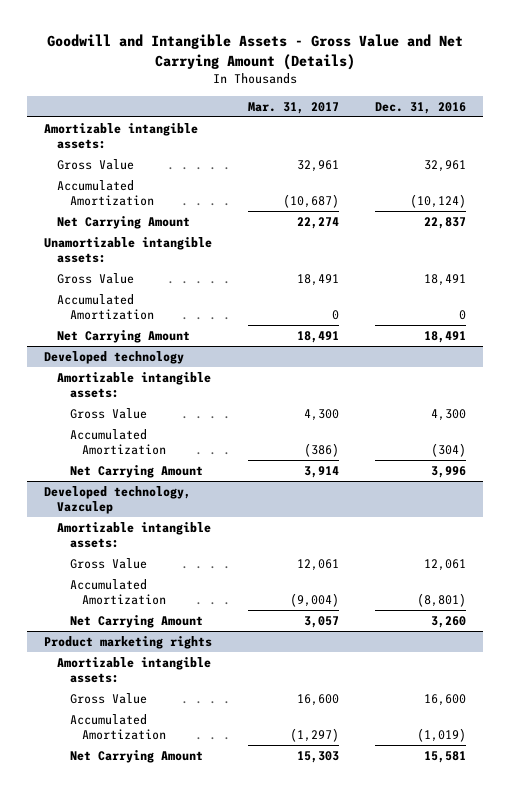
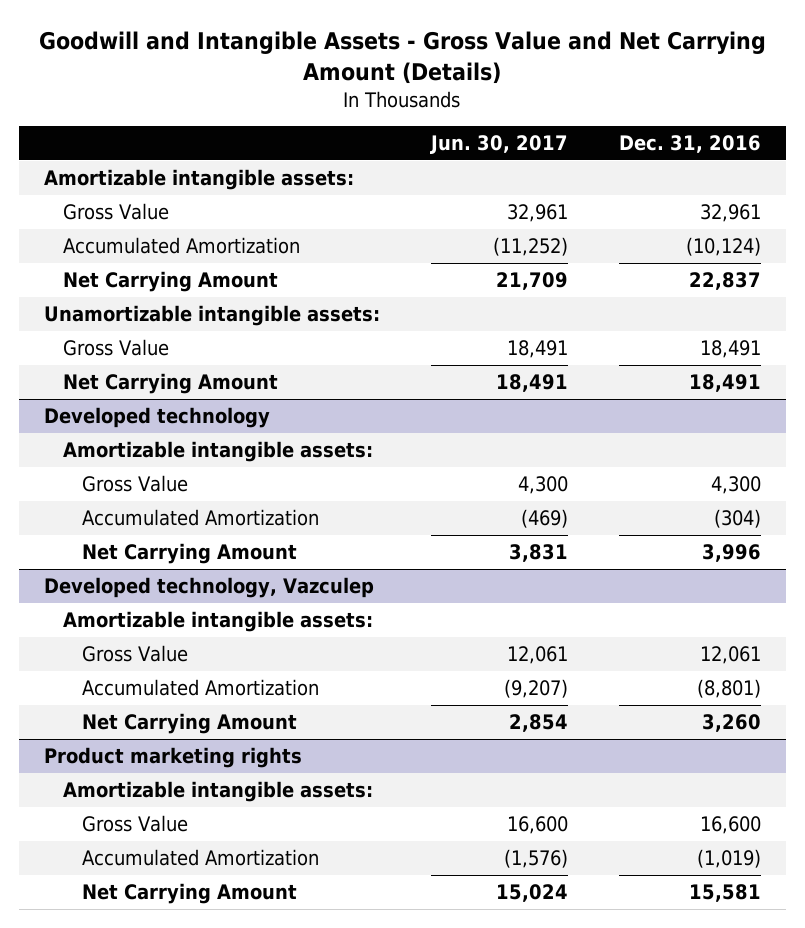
[248,101,340,114] Mar. 31, 2017 -> none
none -> [429,135,568,155] Jun. 30, 2017
[57,293,154,320] Accumulated Amortization -> none

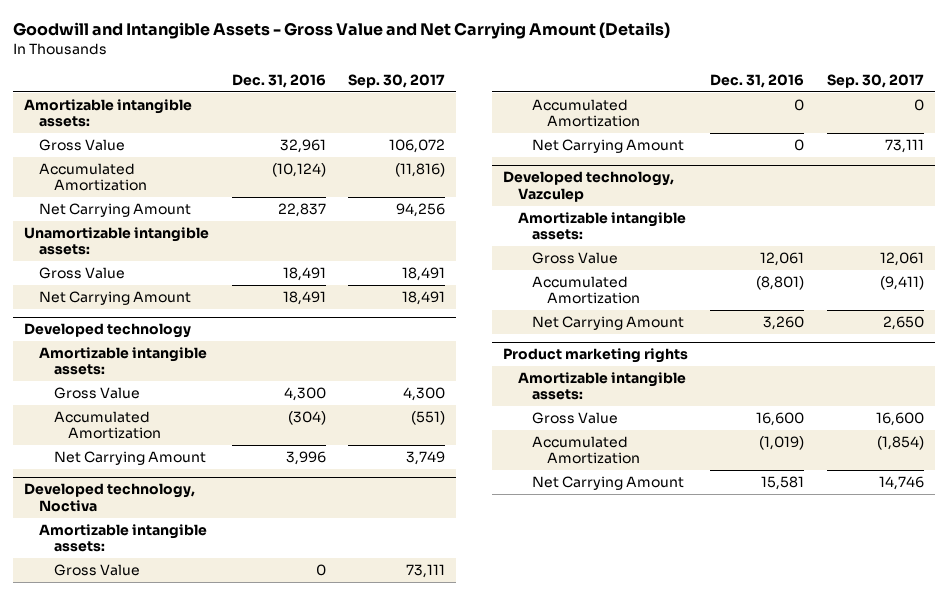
[429,135,568,155] Jun. 30, 2017 -> none
none -> [348,73,446,88] Sep. 30, 2017
none -> [24,483,196,512] Developed technology, Noctiva
none -> [38,524,207,553] Amortizable intangible assets:
none -> [53,564,140,577] Gross Value
none -> [532,99,641,128] Accumulated Amortization
none -> [532,139,685,154] Net Carrying Amount

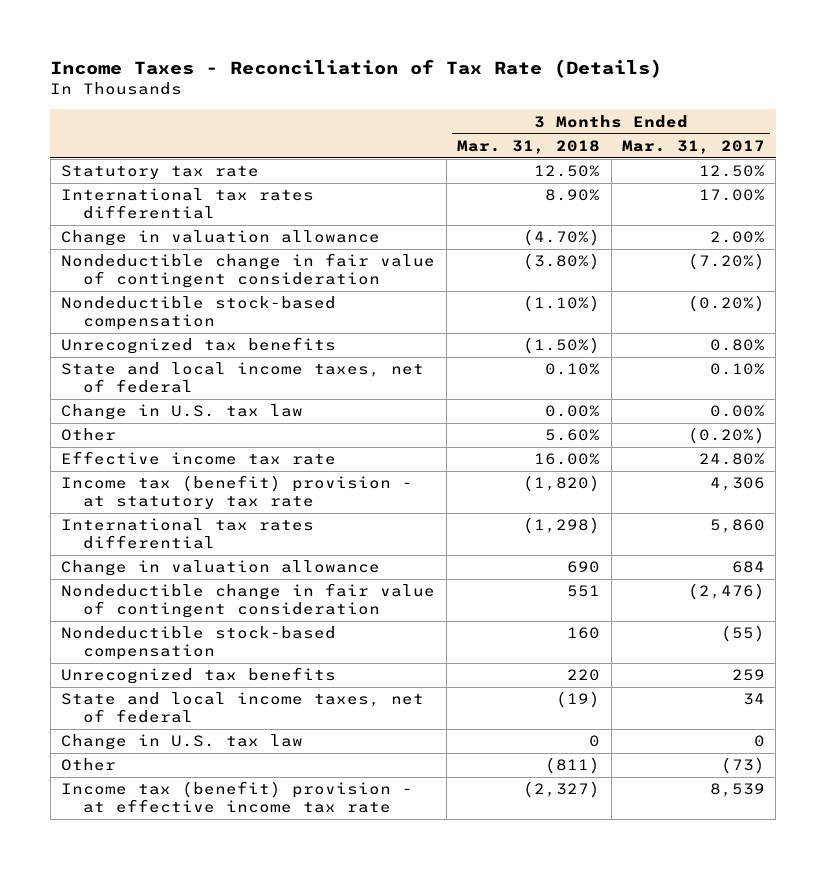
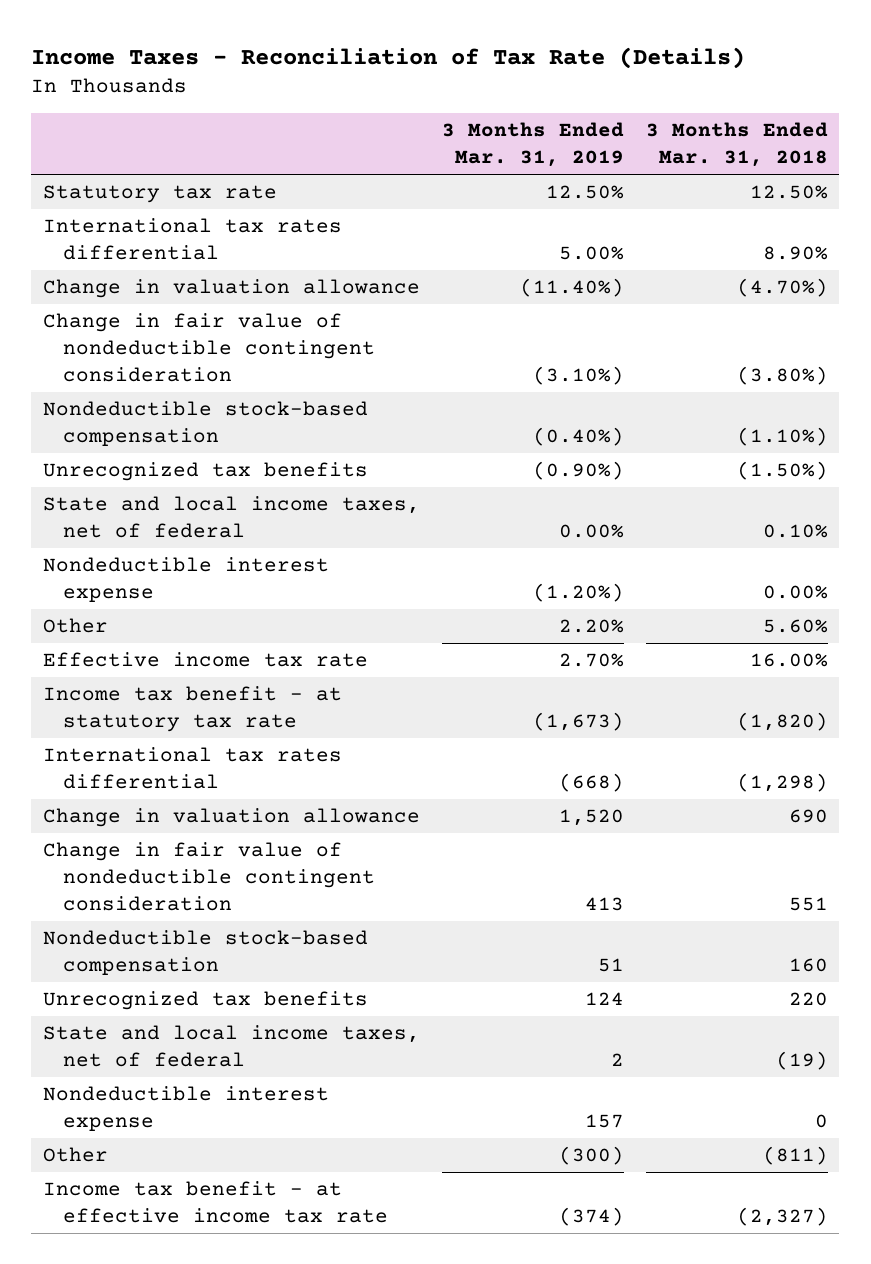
[621,139,765,154] Mar. 31, 2017 -> none
none -> [441,122,624,168] 3 Months Ended Mar. 31, 2019
[61,253,436,289] Nondeductible change in fair value of contingent consideration -> [42,313,376,382] Change in fair value of nondeductible contingent consideration
[61,404,304,421] Change in U.S. tax law -> none
none -> [42,557,329,602] Nondeductible interest expense
[61,475,414,510] Income tax (benefit) provision - at statutory tax rate -> [42,686,342,732] Income tax benefit - at statutory tax rate
[61,583,436,619] Nondeductible change in fair value of contingent consideration -> [42,842,376,911] Change in fair value of nondeductible contingent consideration
[61,734,304,751] Change in U.S. tax law -> none
none -> [42,1086,329,1131] Nondeductible interest expense
[61,781,414,814] Income tax (benefit) provision - at effective income tax rate -> [42,1181,389,1223] Income tax benefit - at effective income tax rate

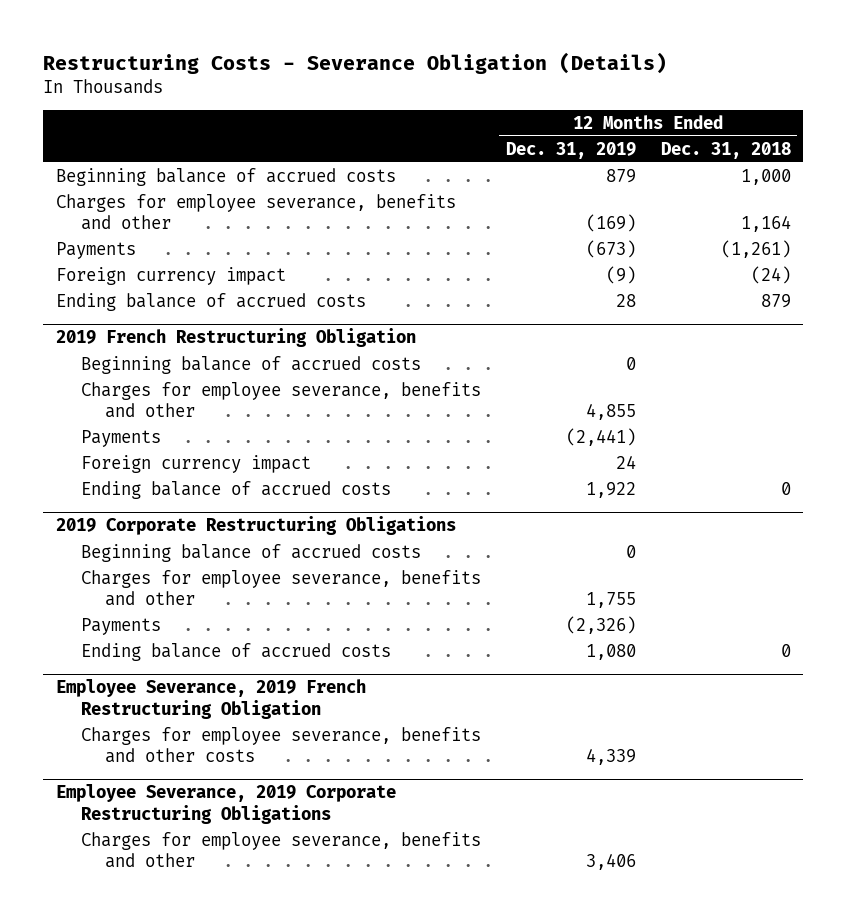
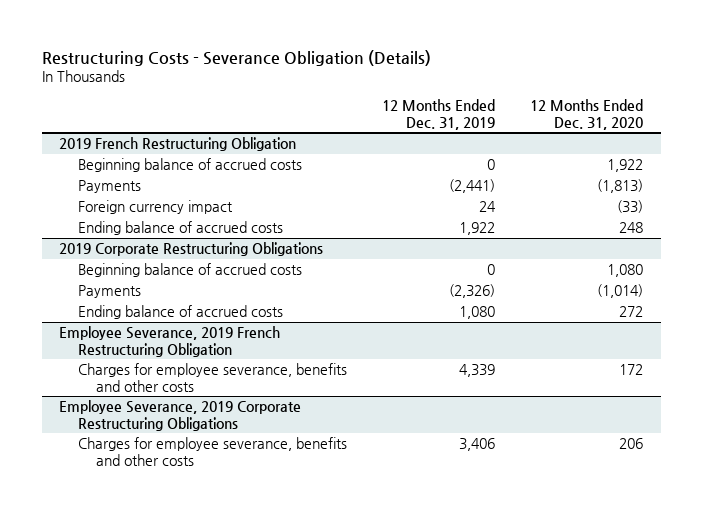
[660,141,791,159] Dec. 31, 2018 -> none
none -> [530,99,644,130] 12 Months Ended Dec. 31, 2020
[55,167,396,186] Beginning balance of accrued costs -> none
[55,193,456,231] Charges for employee severance, benefits and other -> none
[55,241,136,259] Payments -> none
[55,266,286,285] Foreign currency impact -> none
[55,292,366,311] Ending balance of accrued costs -> none
[80,381,481,419] Charges for employee severance, benefits and other -> none
[80,569,481,607] Charges for employee severance, benefits and other -> none
[80,831,481,869] Charges for employee severance, benefits and other -> [77,437,347,466] Charges for employee severance, benefits and other costs

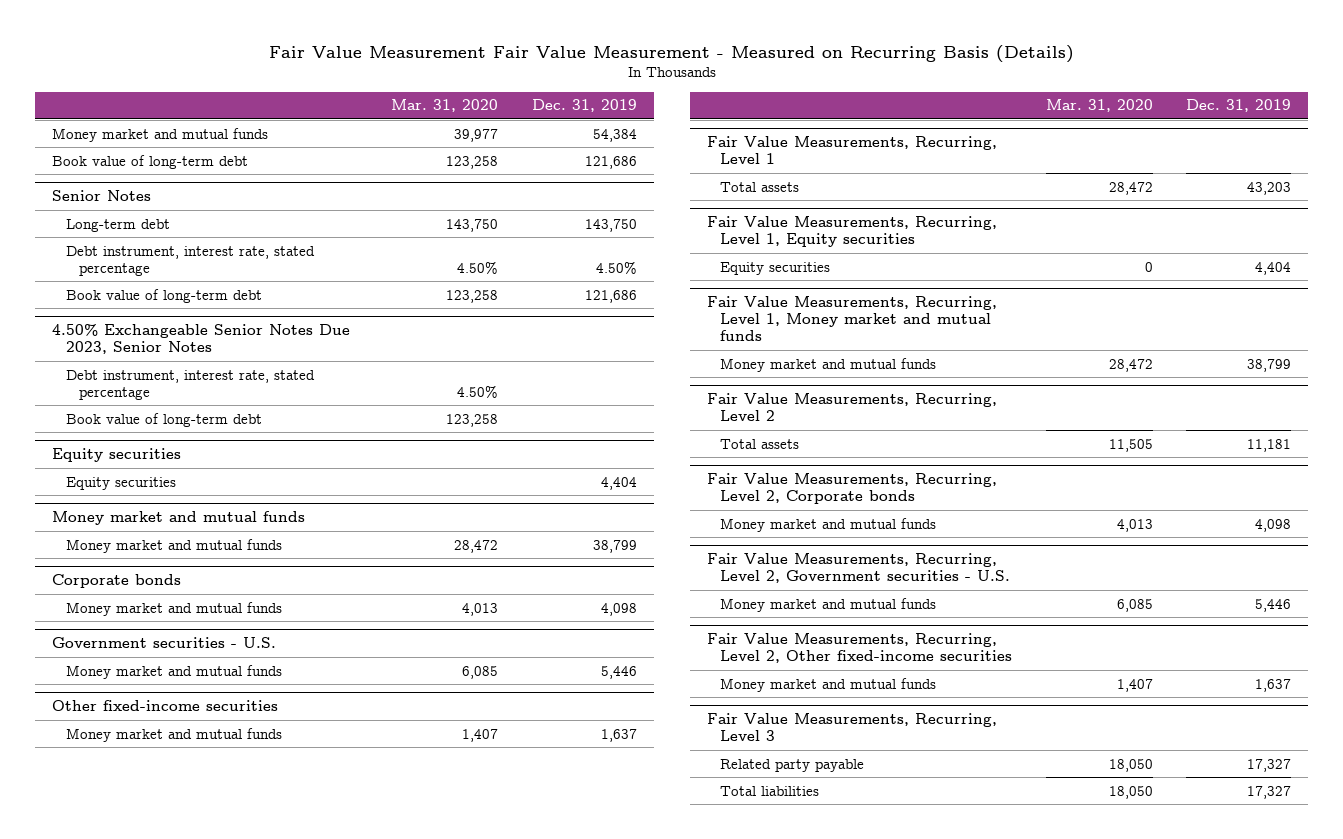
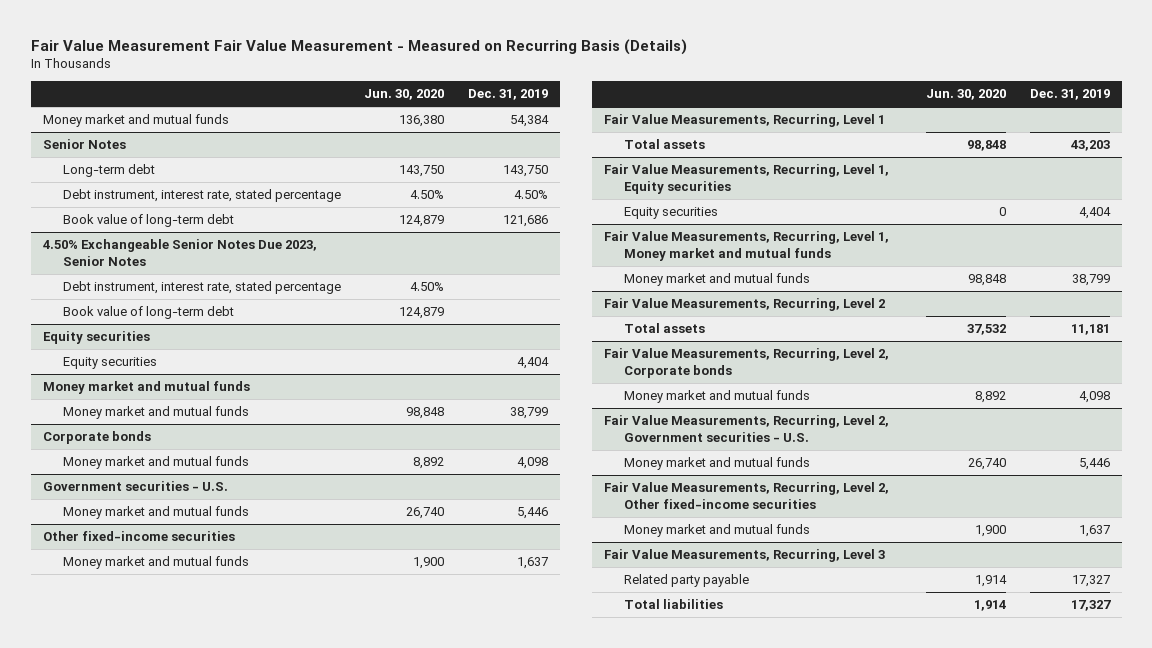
[391,99,499,113] Mar. 31, 2020 -> none
none -> [364,89,445,101] Jun. 30, 2020
[51,154,248,169] Book value of long-term debt -> none

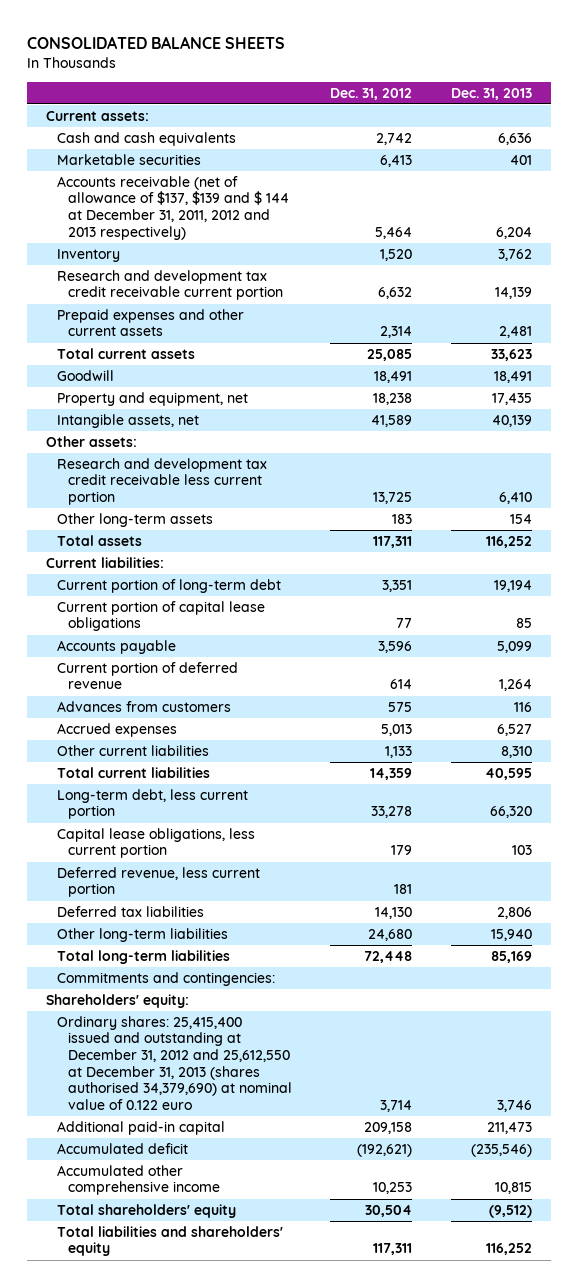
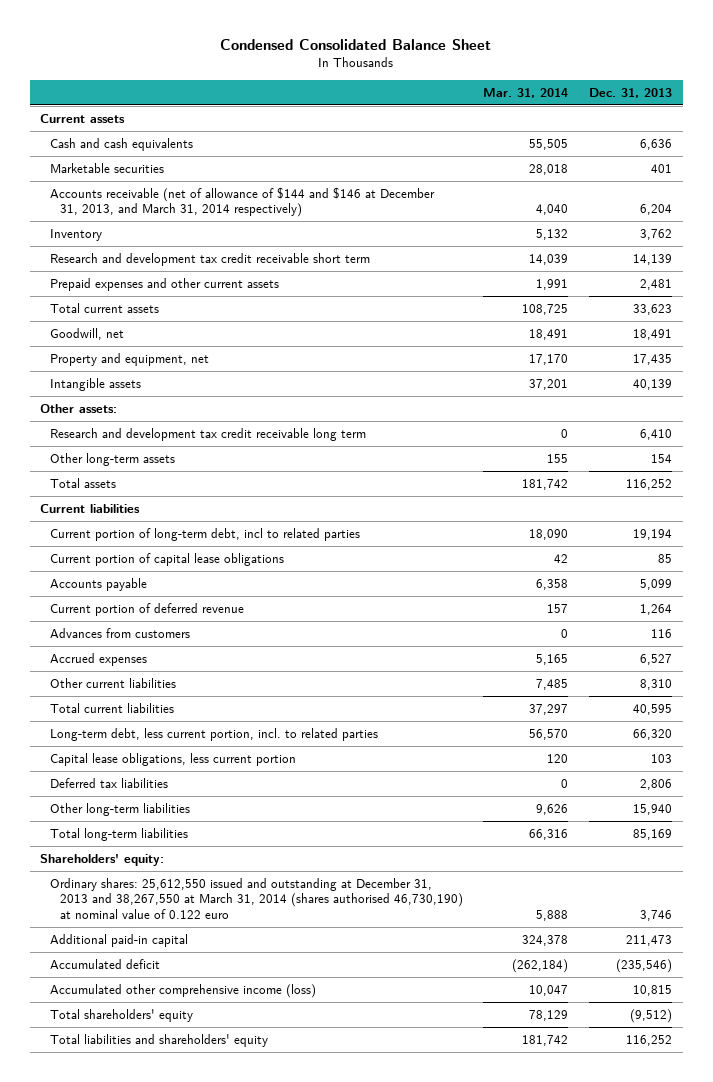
[27,36,286,50] CONSOLIDATED BALANCE SHEETS -> [220,38,492,50] Condensed Consolidated Balance Sheet
[330,87,413,100] Dec. 31, 2012 -> none
none -> [483,87,569,98] Mar. 31, 2014
[46,110,150,121] Current assets: -> [40,113,126,123] Current assets
[57,175,290,240] Accounts receivable (net of allowance of $137, $139 and $ 144 at December 31, 2011, 2012 and 2013 respectively) -> [49,186,435,218] Accounts receivable (net of allowance of $144 and $146 at December 31, 2013, and March 31, 2014 respectively)
[57,269,284,301] Research and development tax credit receivable current portion -> [49,252,370,266] Research and development tax credit receivable short term
[57,369,115,381] Goodwill -> [49,327,124,340] Goodwill, net
[57,413,200,428] Intangible assets, net -> [49,377,141,391] Intangible assets
[57,457,268,506] Research and development tax credit receivable less current portion -> [49,427,366,441] Research and development tax credit receivable long term
[46,556,165,568] Current liabilities: -> [40,503,141,513] Current liabilities
[57,578,282,593] Current portion of long-term debt -> [49,527,360,541] Current portion of long-term debt, incl to related parties
[57,788,249,820] Long-term debt, less current portion -> [49,727,378,741] Long-term debt, less current portion, incl. to related parties
[57,866,261,898] Deferred revenue, less current portion -> none
[57,971,276,986] Commitments and contingencies: -> none
[57,1015,293,1110] Ordinary shares: 25,415,400 issued and outstanding at December 31, 2012 and 25,612,550 at December 31, 2013 (shares authorised 34,379,690) at nominal value of 0.122 euro -> [49,877,463,919] Ordinary shares: 25,612,550 issued and outstanding at December 31, 2013 and 38,267,550 at March 31, 2014 (shares authorised 46,730,190) at nominal value of 0.122 euro
[57,1164,221,1196] Accumulated other comprehensive income -> [49,983,316,998] Accumulated other comprehensive income (loss)

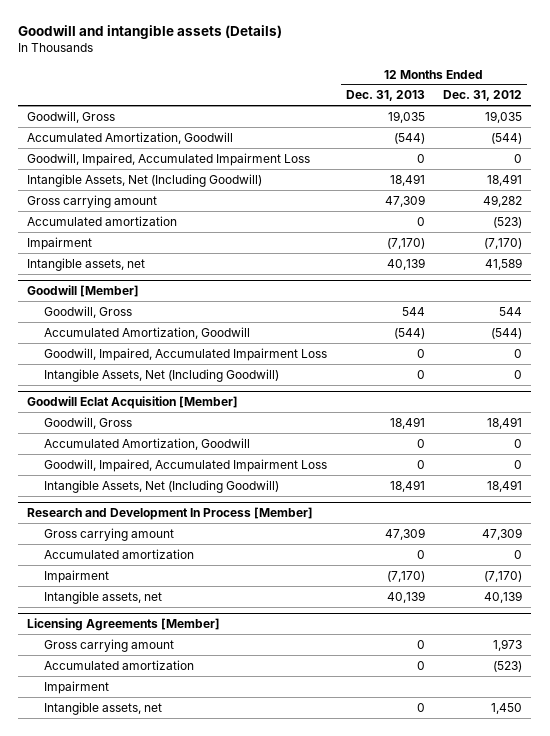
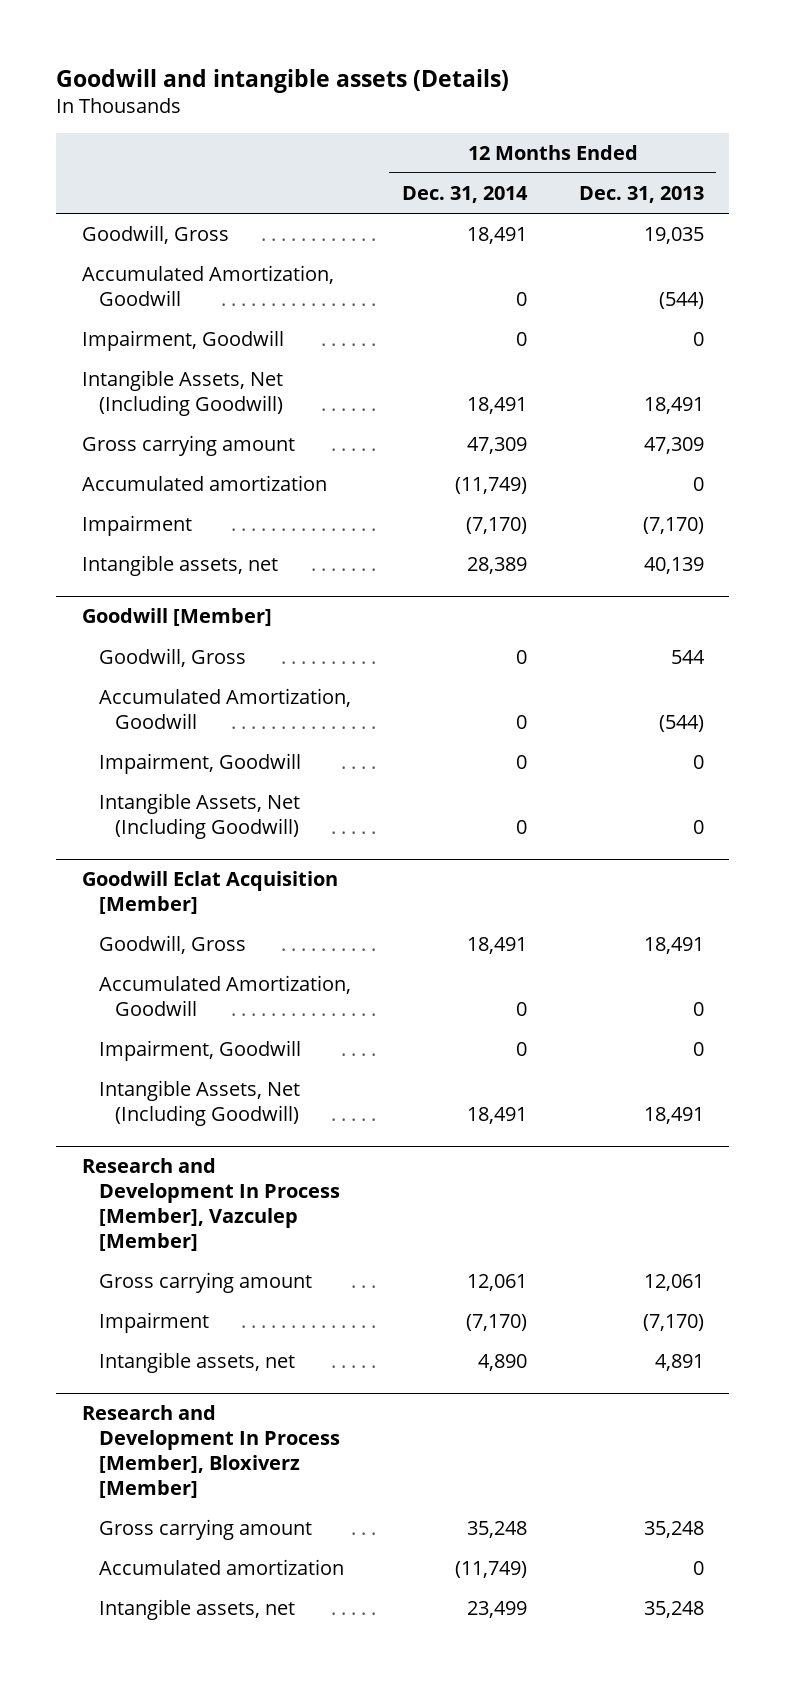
[443,90,523,102] Dec. 31, 2012 -> none
none -> [402,186,529,204] Dec. 31, 2014
[27,152,311,166] Goodwill, Impaired, Accumulated Impairment Loss -> [81,330,284,352] Impairment, Goodwill
[44,347,328,361] Goodwill, Impaired, Accumulated Impairment Loss -> [98,753,301,775] Impairment, Goodwill
[44,458,328,472] Goodwill, Impaired, Accumulated Impairment Loss -> [98,1040,301,1062] Impairment, Goodwill
[44,548,195,559] Accumulated amortization -> none
[27,507,314,521] Research and Development In Process [Member] -> [81,1158,340,1251] Research and Development In Process [Member], Vazculep [Member]
[384,527,425,540] 47,309 -> [643,1274,704,1292] 12,061
[27,618,221,632] Licensing Agreements [Member] -> none
[386,590,425,603] 40,139 -> [654,1354,704,1372] 4,891
none -> [81,1405,340,1498] Research and Development In Process [Member], Bloxiverz [Member]
[416,639,425,649] 0 -> [643,1521,704,1539] 35,248
[44,680,110,694] Impairment -> none
[416,702,425,712] 0 -> [643,1601,704,1619] 35,248

